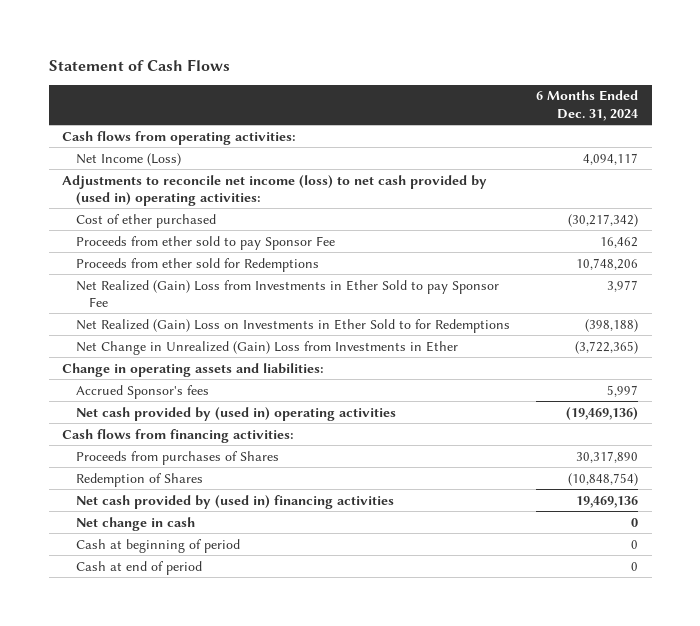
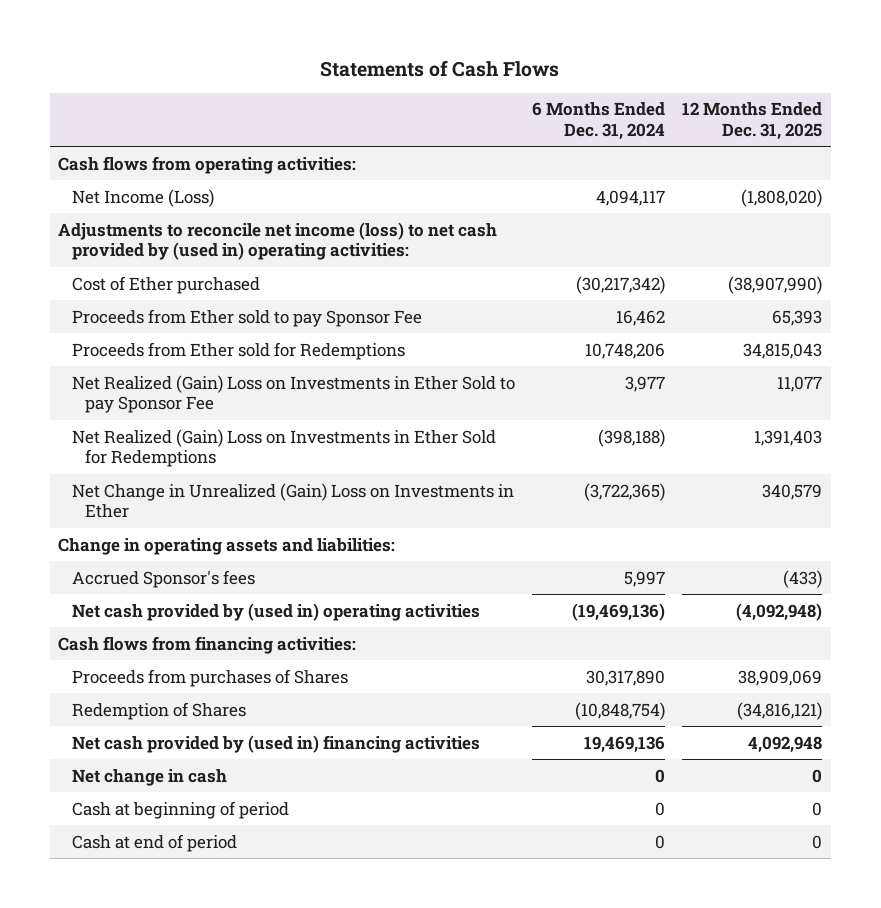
[48,58,230,71] Statement of Cash Flows -> [320,59,560,77] Statements of Cash Flows
none -> [682,102,823,140] 12 Months Ended Dec. 31, 2025
[75,213,216,228] Cost of ether purchased -> [71,275,260,294] Cost of Ether purchased
[75,235,335,250] Proceeds from ether sold to pay Sponsor Fee -> [71,308,422,327] Proceeds from Ether sold to pay Sponsor Fee
[75,257,319,272] Proceeds from ether sold for Redemptions -> [71,341,405,360] Proceeds from Ether sold for Redemptions
[75,279,499,307] Net Realized (Gain) Loss from Investments in Ether Sold to pay Sponsor Fee -> [71,374,515,414] Net Realized (Gain) Loss on Investments in Ether Sold to pay Sponsor Fee
[75,318,510,333] Net Realized (Gain) Loss on Investments in Ether Sold to for Redemptions -> [71,428,496,468] Net Realized (Gain) Loss on Investments in Ether Sold for Redemptions
[75,340,458,355] Net Change in Unrealized (Gain) Loss from Investments in Ether -> [71,482,514,519] Net Change in Unrealized (Gain) Loss on Investments in Ether

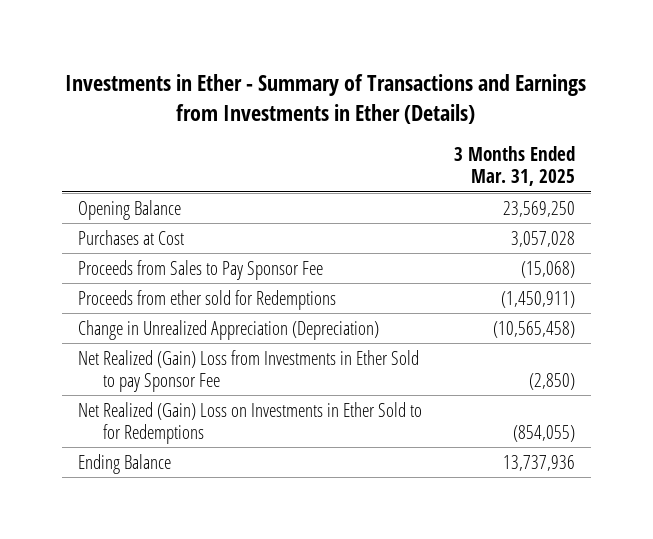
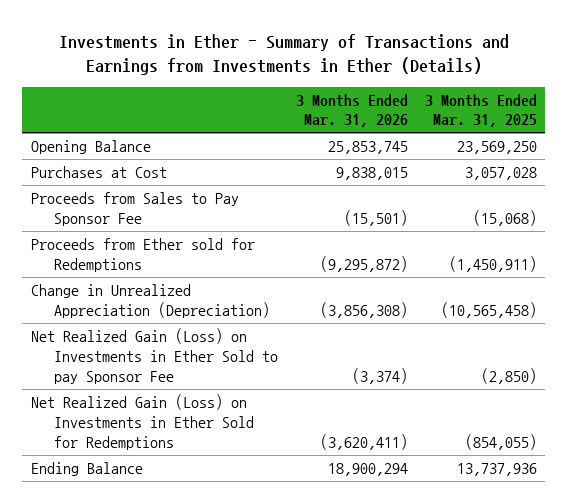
none -> [295,93,408,128] 3 Months Ended Mar. 31, 2026
[77,289,336,310] Proceeds from ether sold for Redemptions -> [30,237,255,272] Proceeds from Ether sold for Redemptions
[77,349,419,392] Net Realized (Gain) Loss from Investments in Ether Sold to pay Sponsor Fee -> [30,327,279,384] Net Realized Gain (Loss) on Investments in Ether Sold to pay Sponsor Fee
[77,401,422,444] Net Realized (Gain) Loss on Investments in Ether Sold to for Redemptions -> [30,393,255,450] Net Realized Gain (Loss) on Investments in Ether Sold for Redemptions

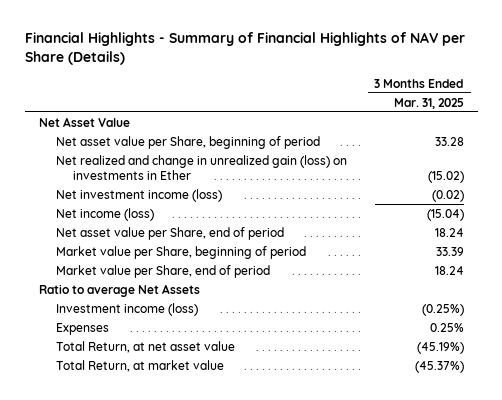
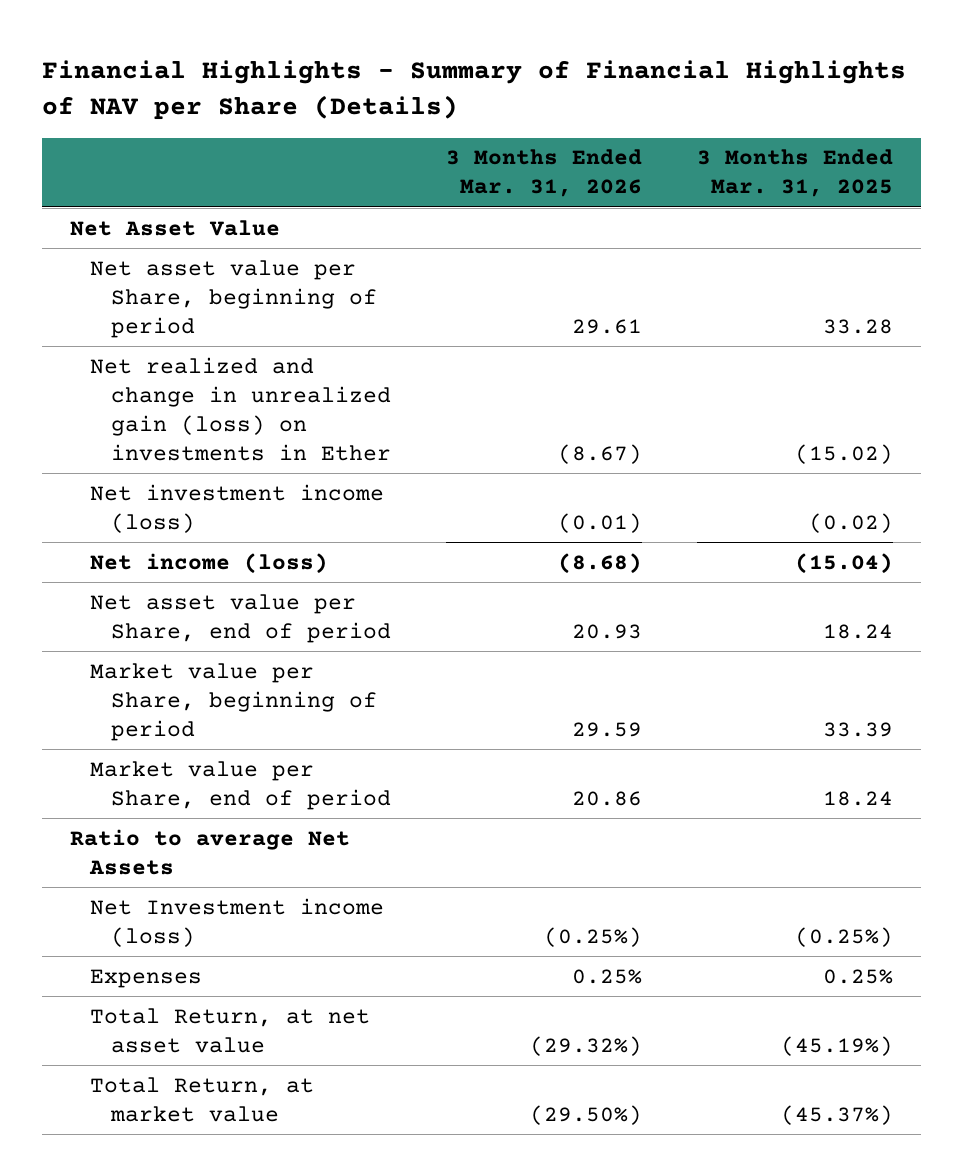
none -> [446,149,643,198] 3 Months Ended Mar. 31, 2026
[55,302,198,316] Investment income (loss) -> [90,897,385,947] Net Investment income (loss)

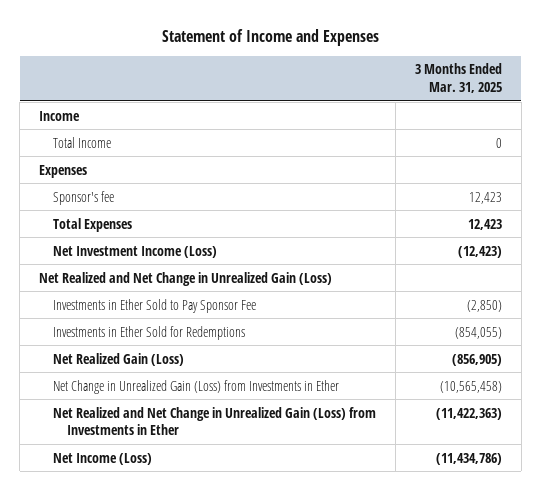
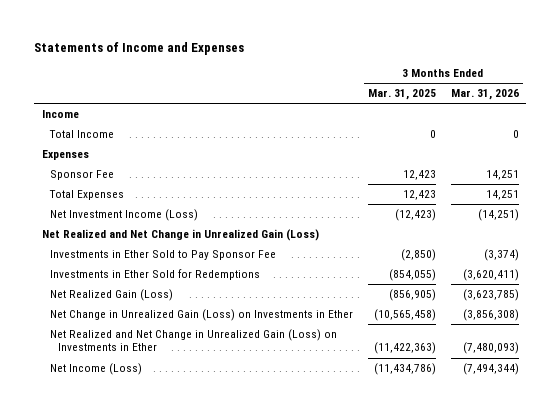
[161,28,379,46] Statement of Income and Expenses -> [33,41,244,55] Statements of Income and Expenses
none -> [450,89,519,101] Mar. 31, 2026
[53,190,115,205] Sponsor's fee -> [49,170,114,181] Sponsor Fee
[53,379,340,394] Net Change in Unrealized Gain (Loss) from Investments in Ether -> [49,309,353,322] Net Change in Unrealized Gain (Loss) on Investments in Ether
[53,406,377,436] Net Realized and Net Change in Unrealized Gain (Loss) from Investments in Ether -> [49,329,337,352] Net Realized and Net Change in Unrealized Gain (Loss) on Investments in Ether

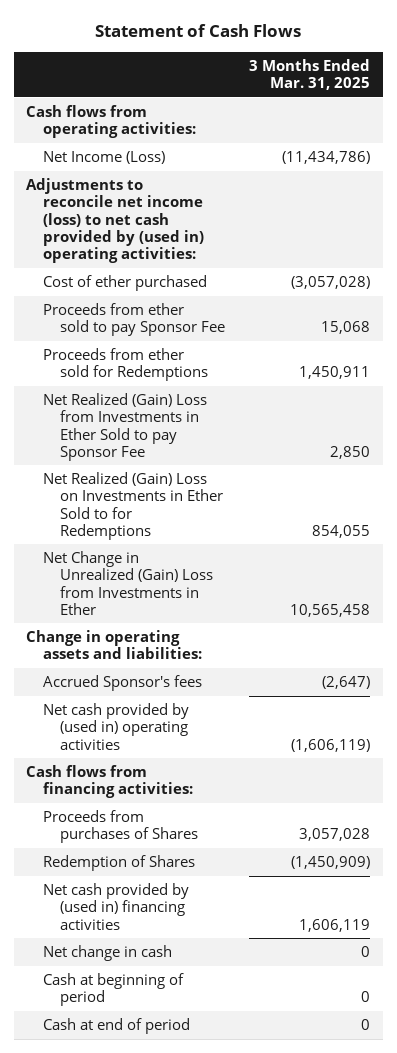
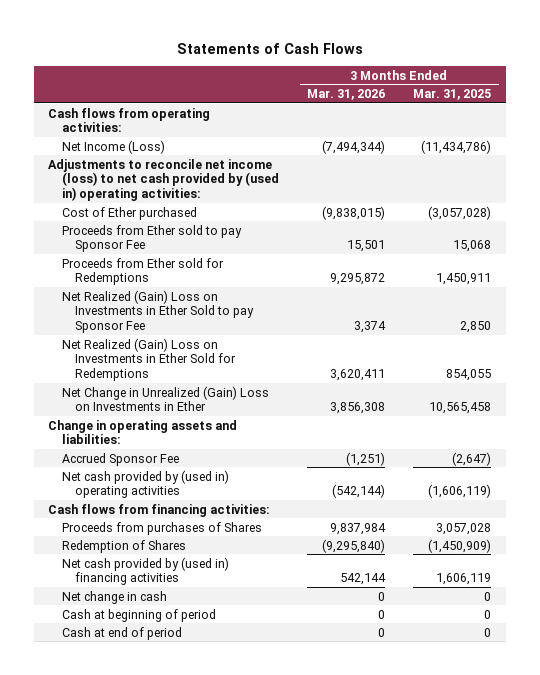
[95,24,302,38] Statement of Cash Flows -> [176,42,363,54] Statements of Cash Flows
none -> [306,89,385,101] Mar. 31, 2026
[43,275,208,292] Cost of ether purchased -> [61,206,197,220] Cost of Ether purchased
[43,303,226,337] Proceeds from ether sold to pay Sponsor Fee -> [61,224,242,253] Proceeds from Ether sold to pay Sponsor Fee
[43,348,209,382] Proceeds from ether sold for Redemptions -> [61,257,224,286] Proceeds from Ether sold for Redemptions
[43,393,208,461] Net Realized (Gain) Loss from Investments in Ether Sold to pay Sponsor Fee -> [61,289,254,334] Net Realized (Gain) Loss on Investments in Ether Sold to pay Sponsor Fee
[43,472,224,540] Net Realized (Gain) Loss on Investments in Ether Sold to for Redemptions -> [61,337,236,382] Net Realized (Gain) Loss on Investments in Ether Sold for Redemptions
[43,551,214,615] Net Change in Unrealized (Gain) Loss from Investments in Ether -> [61,385,269,412] Net Change in Unrealized (Gain) Loss on Investments in Ether
[43,675,203,692] Accrued Sponsor's fees -> [61,452,179,466] Accrued Sponsor Fee

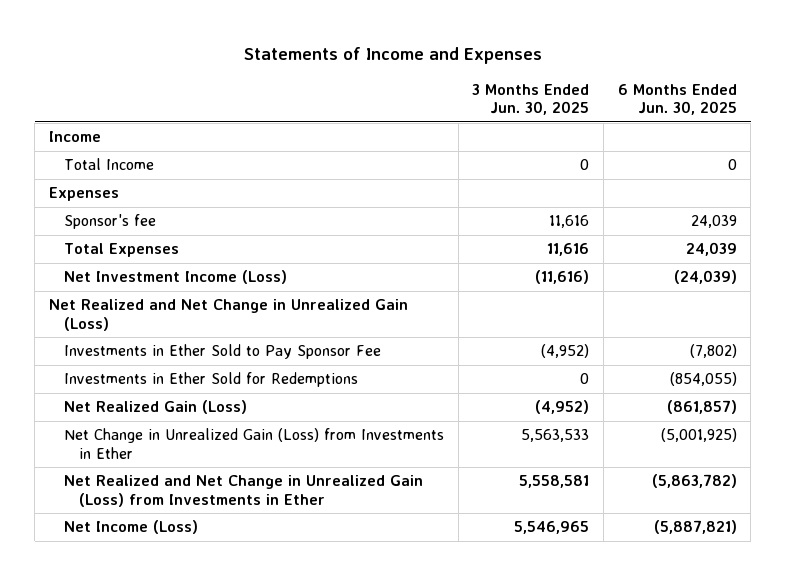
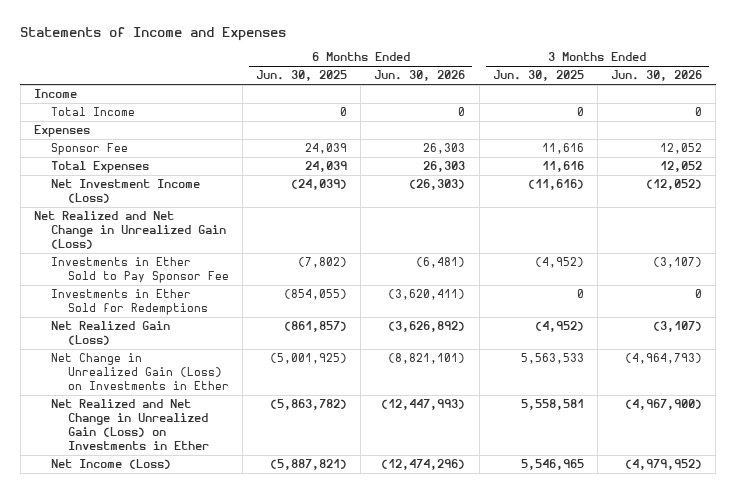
none -> [374,70,466,82] Jun. 30, 2026
none -> [610,70,702,82] Jun. 30, 2026
[64,214,157,230] Sponsor's fee -> [50,143,128,156] Sponsor Fee
[64,428,445,459] Net Change in Unrealized Gain (Loss) from Investments in Ether -> [50,353,229,391] Net Change in Unrealized Gain (Loss) on Investments in Ether
[64,475,424,507] Net Realized and Net Change in Unrealized Gain (Loss) from Investments in Ether -> [50,399,209,451] Net Realized and Net Change in Unrealized Gain (Loss) on Investments in Ether

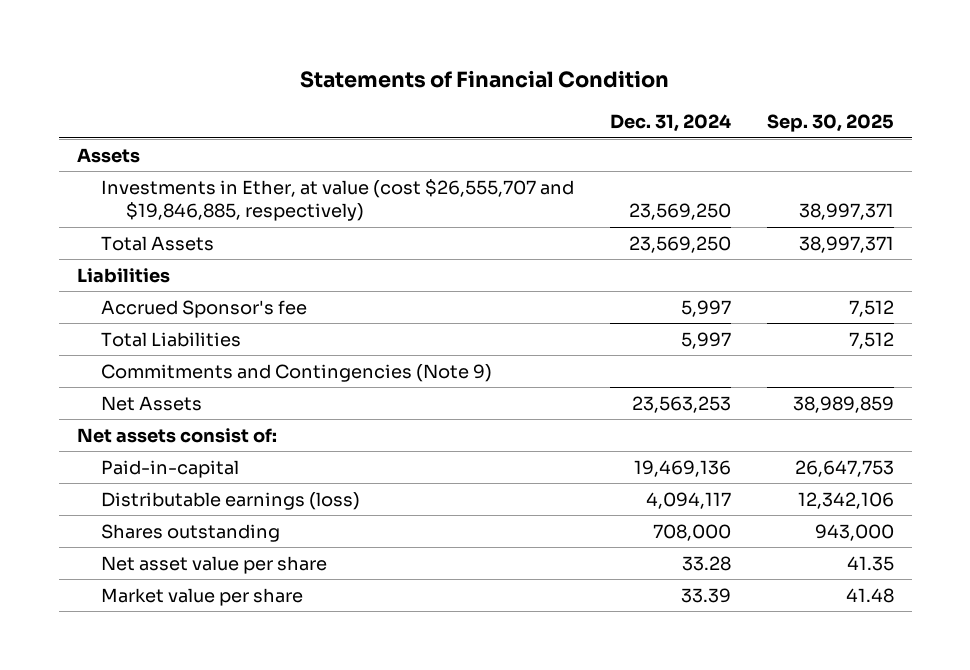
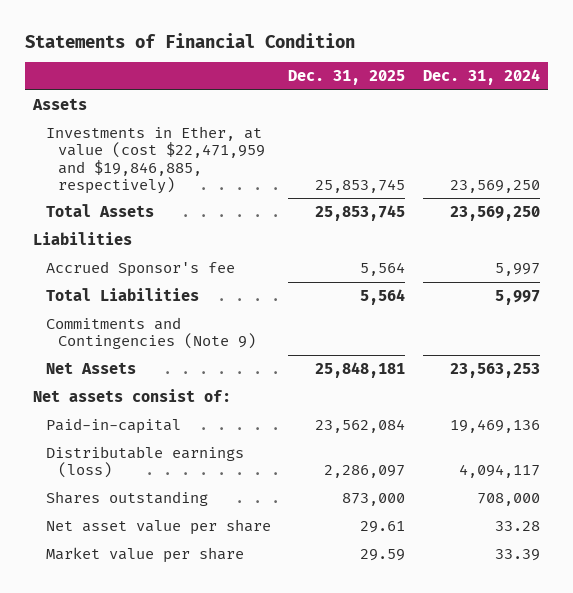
[766,114,894,133] Sep. 30, 2025 -> none
none -> [288,70,406,86] Dec. 31, 2025
[101,178,575,222] Investments in Ether, at value (cost $26,555,707 and $19,846,885, respectively) -> [45,125,266,194] Investments in Ether, at value (cost $22,471,959 and $19,846,885, respectively)

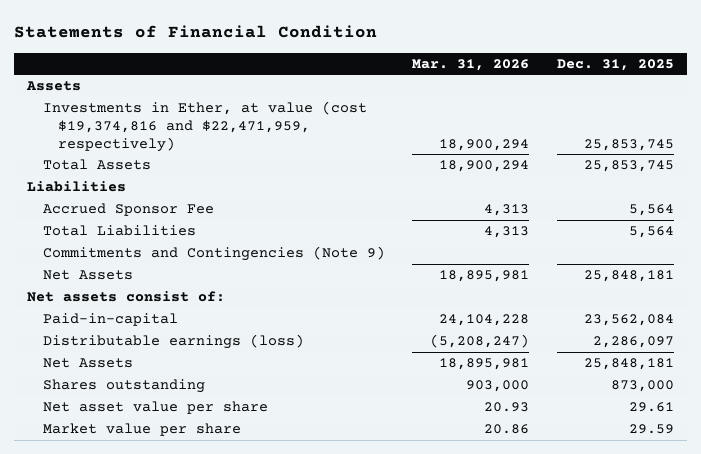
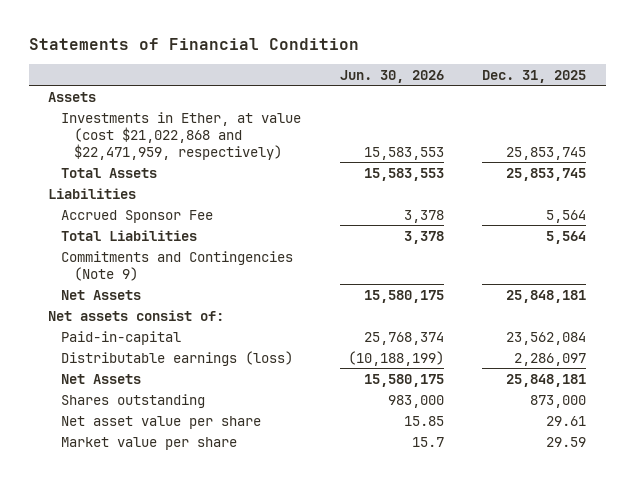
[412,58,530,71] Mar. 31, 2026 -> none
none -> [339,69,444,83] Jun. 30, 2026
[42,101,367,153] Investments in Ether, at value (cost $19,374,816 and $22,471,959, respectively) -> [60,111,301,160] Investments in Ether, at value (cost $21,022,868 and $22,471,959, respectively)

